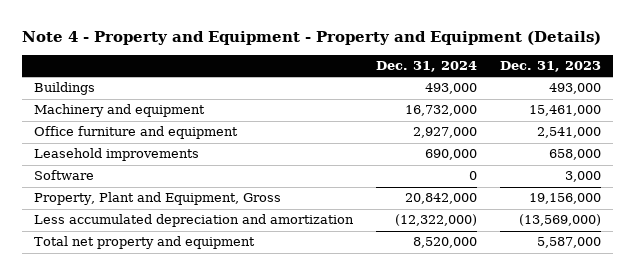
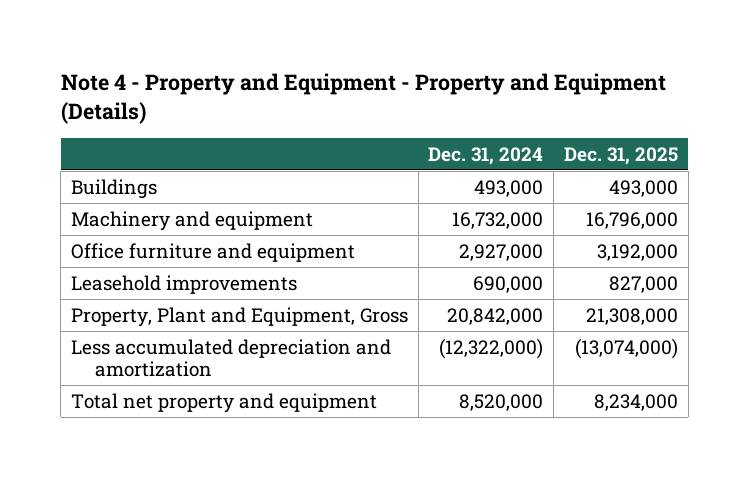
[500,61,602,73] Dec. 31, 2023 -> none
none -> [563,146,678,165] Dec. 31, 2025
[33,170,94,181] Software -> none

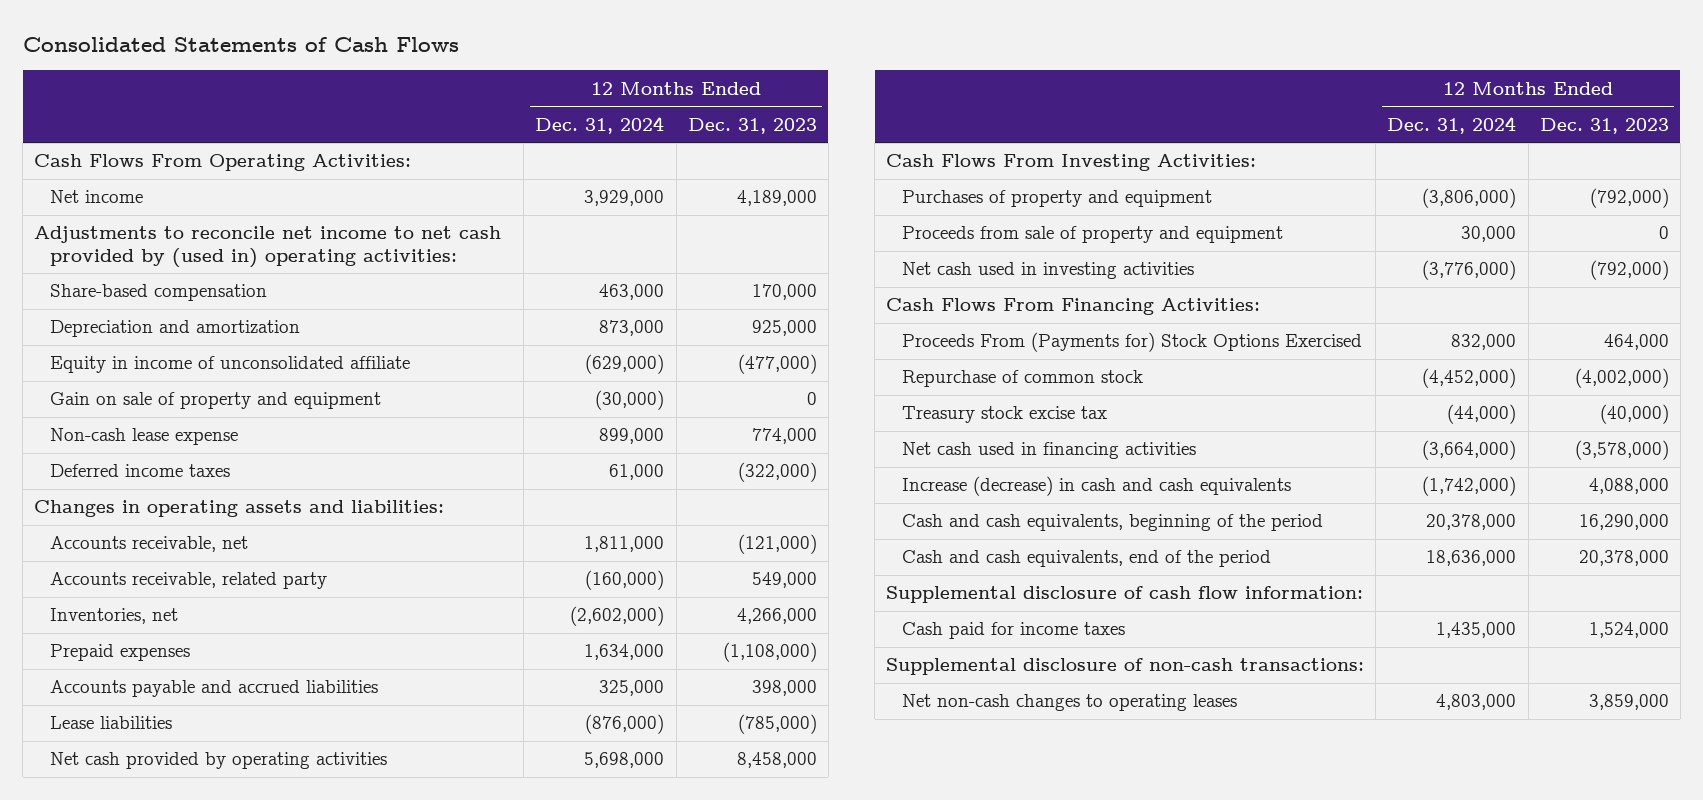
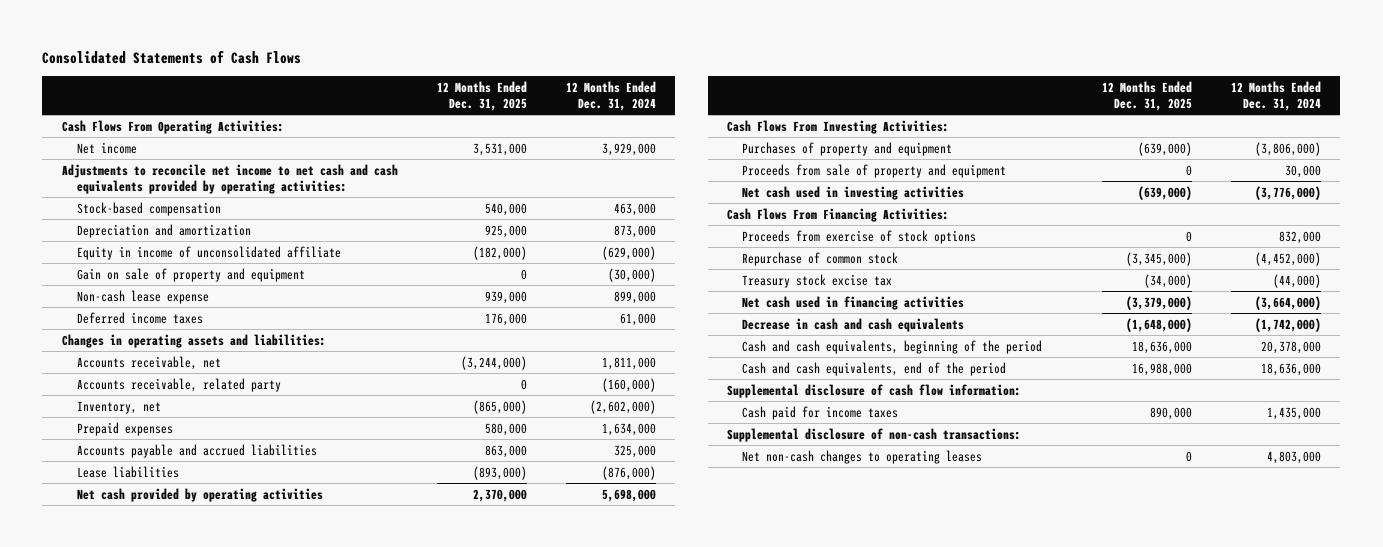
[687,117,817,134] Dec. 31, 2023 -> none
none -> [436,80,527,111] 12 Months Ended Dec. 31, 2025
[34,226,502,268] Adjustments to reconcile net income to net cash provided by (used in) operating activities: -> [61,163,398,194] Adjustments to reconcile net income to net cash and cash equivalents provided by operating activities:
[49,284,267,302] Share-based compensation -> [77,201,222,216] Stock-based compensation
[49,608,178,625] Inventories, net -> [77,400,162,414] Inventory, net
[901,332,1362,353] Proceeds From (Payments for) Stock Options Exercised -> [742,229,977,244] Proceeds from exercise of stock options
[901,476,1291,497] Increase (decrease) in cash and cash equivalents -> [742,317,965,332] Decrease in cash and cash equivalents

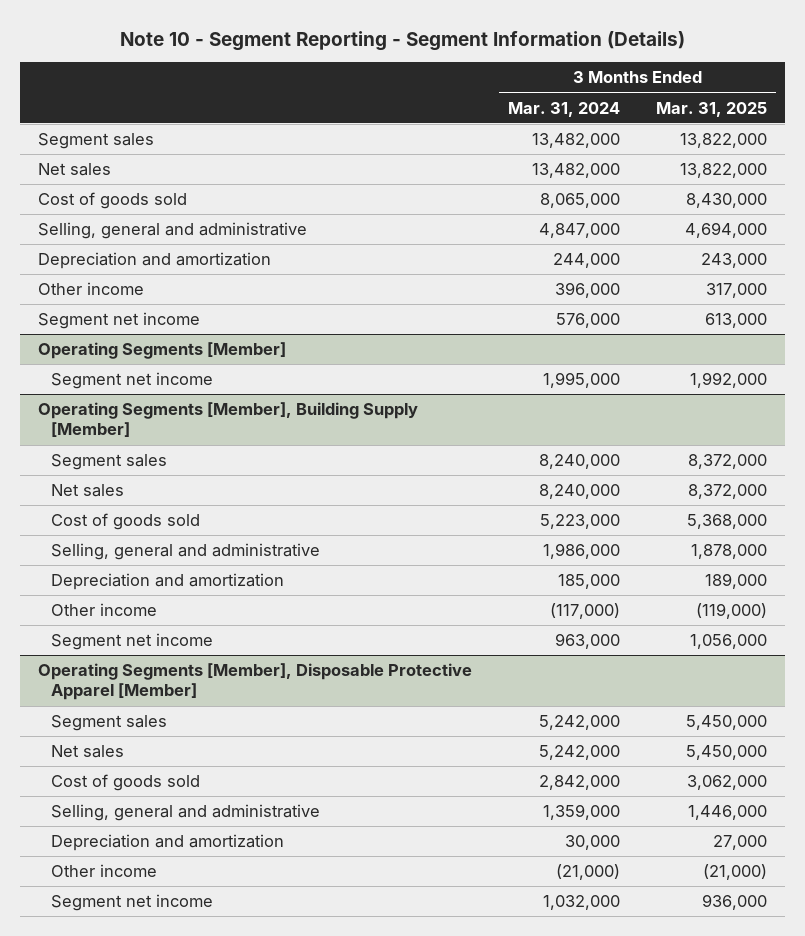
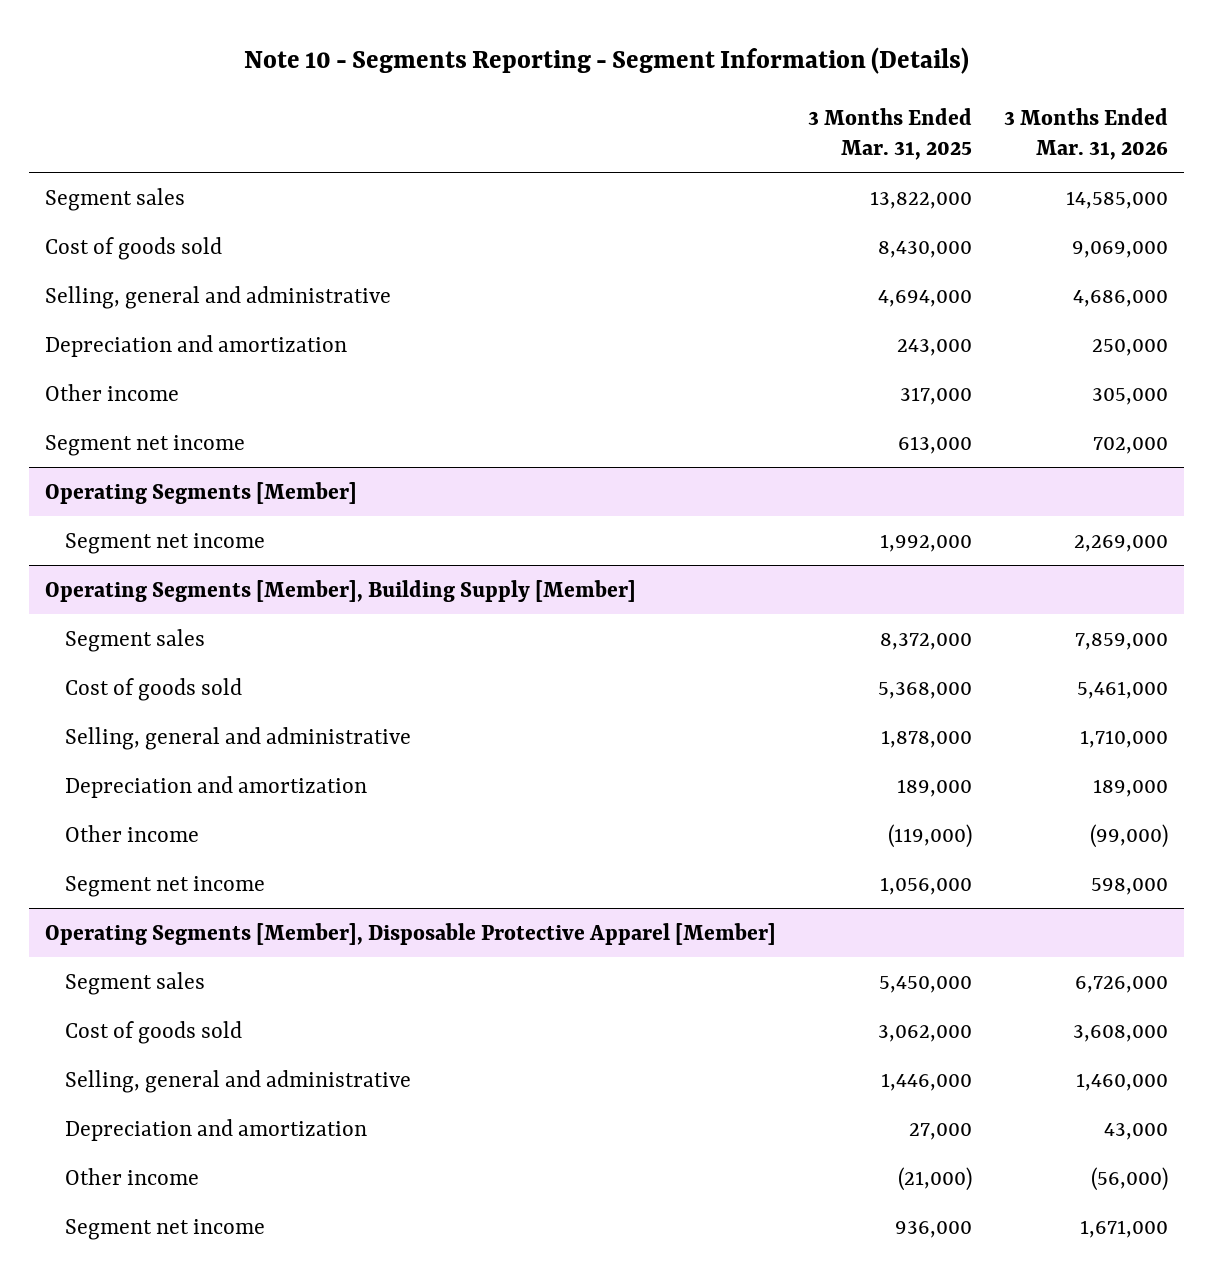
[119,30,685,51] Note 10 - Segment Reporting - Segment Information (Details) -> [243,46,969,74] Note 10 - Segments Reporting - Segment Information (Details)
[508,101,621,117] Mar. 31, 2024 -> none
none -> [1004,107,1169,160] 3 Months Ended Mar. 31, 2026
[37,163,111,177] Net sales -> none
[51,484,125,498] Net sales -> none
[51,745,125,759] Net sales -> none

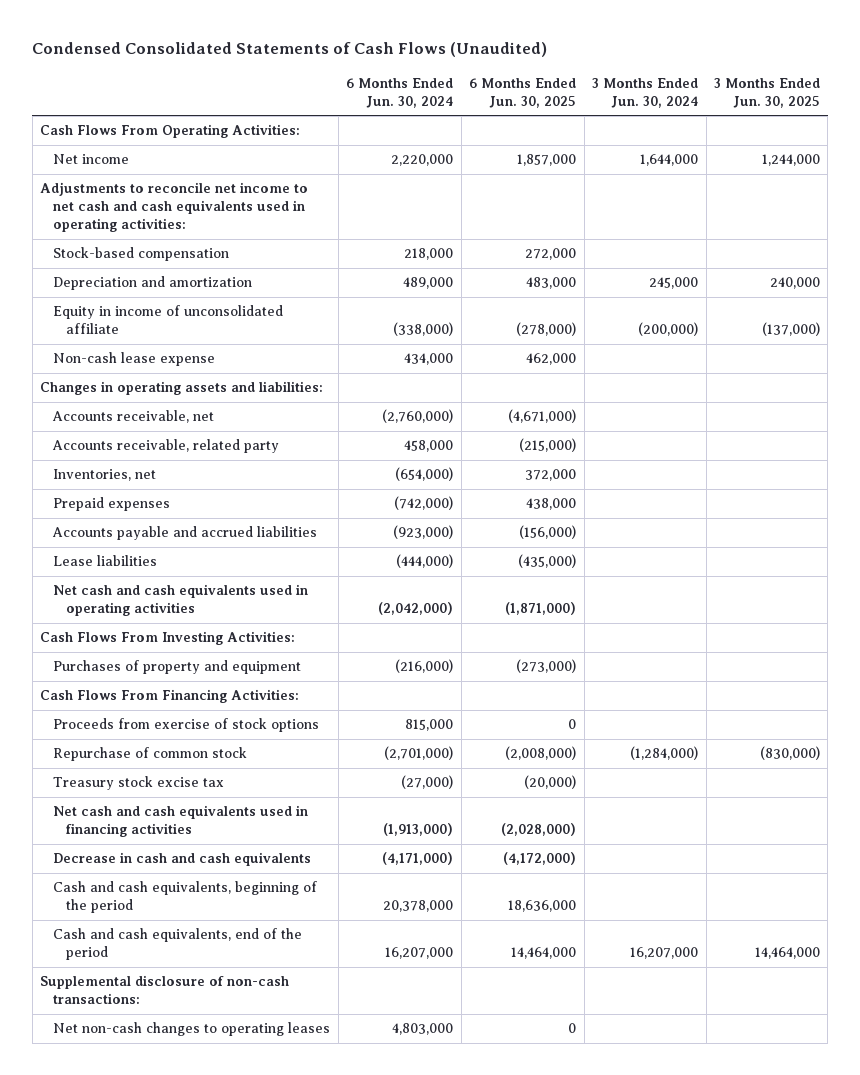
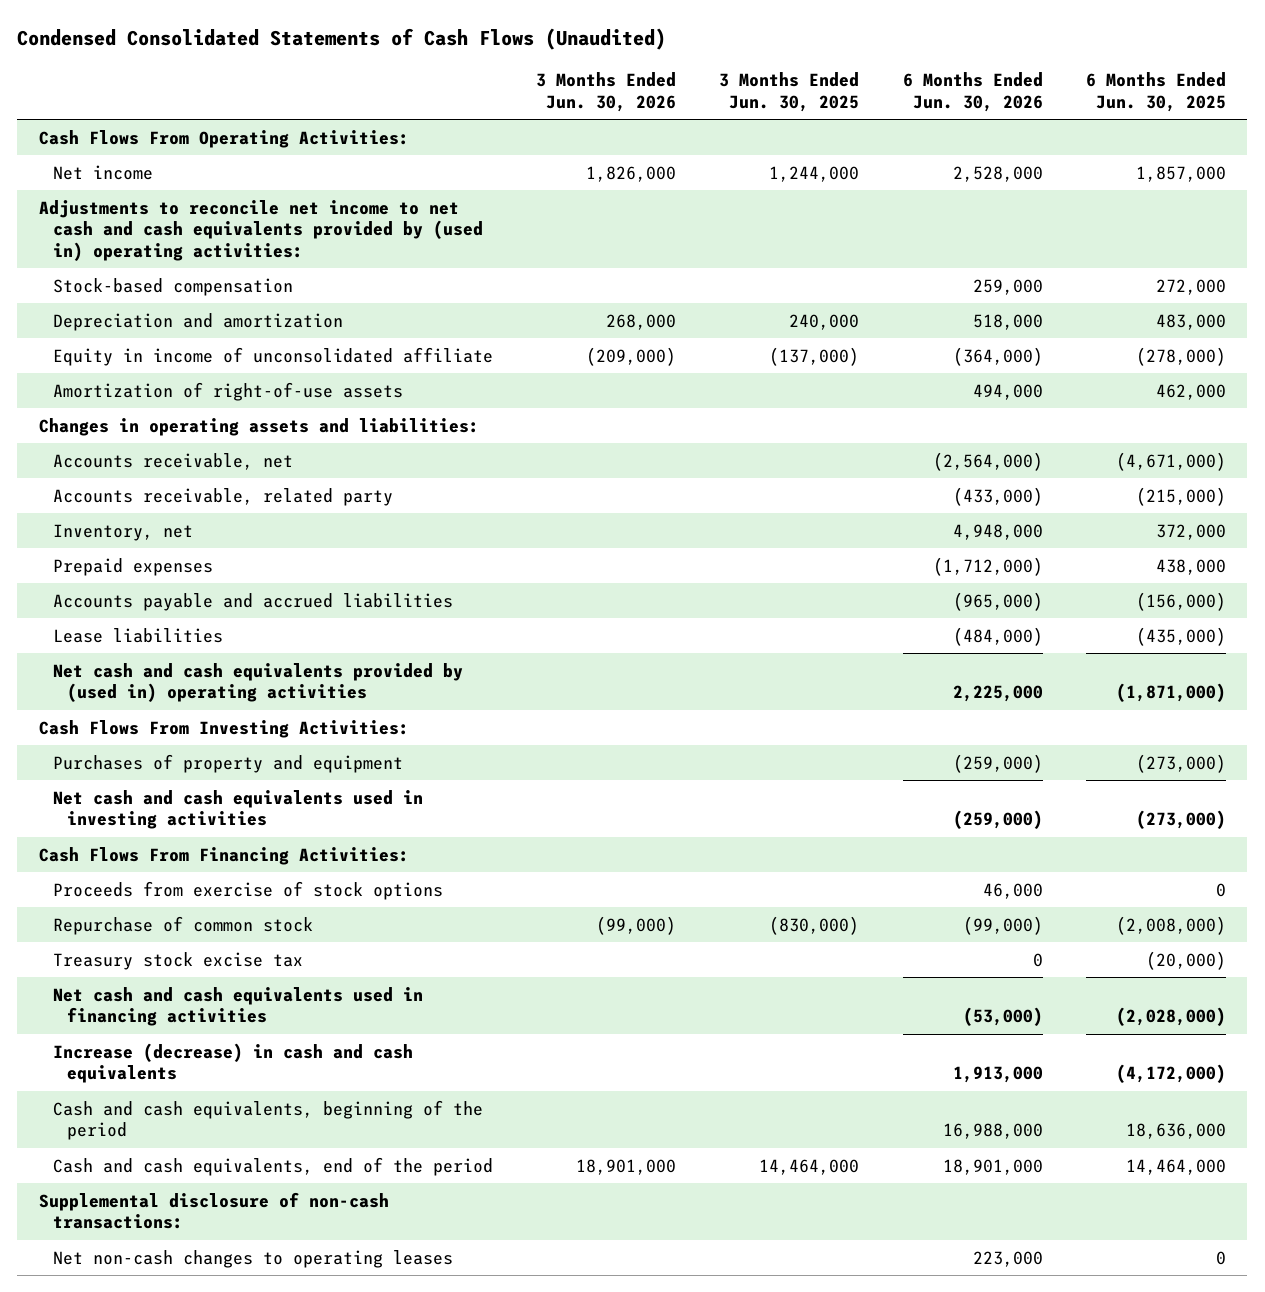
[346,77,454,108] 6 Months Ended Jun. 30, 2024 -> none
[592,77,699,108] 3 Months Ended Jun. 30, 2024 -> none
none -> [536,71,677,112] 3 Months Ended Jun. 30, 2026
none -> [902,71,1043,112] 6 Months Ended Jun. 30, 2026
[40,182,309,233] Adjustments to reconcile net income to net cash and cash equivalents used in operating activities: -> [38,199,484,262] Adjustments to reconcile net income to net cash and cash equivalents provided by (used in) operating activities:
[53,352,216,367] Non-cash lease expense -> [53,381,404,401] Amortization of right-of-use assets
[53,469,157,482] Inventories, net -> [53,523,194,541] Inventory, net
[53,584,309,617] Net cash and cash equivalents used in operating activities -> [53,662,464,703] Net cash and cash equivalents provided by (used in) operating activities
none -> [53,789,424,830] Net cash and cash equivalents used in investing activities
[53,852,312,867] Decrease in cash and cash equivalents -> [53,1042,414,1084] Increase (decrease) in cash and cash equivalents

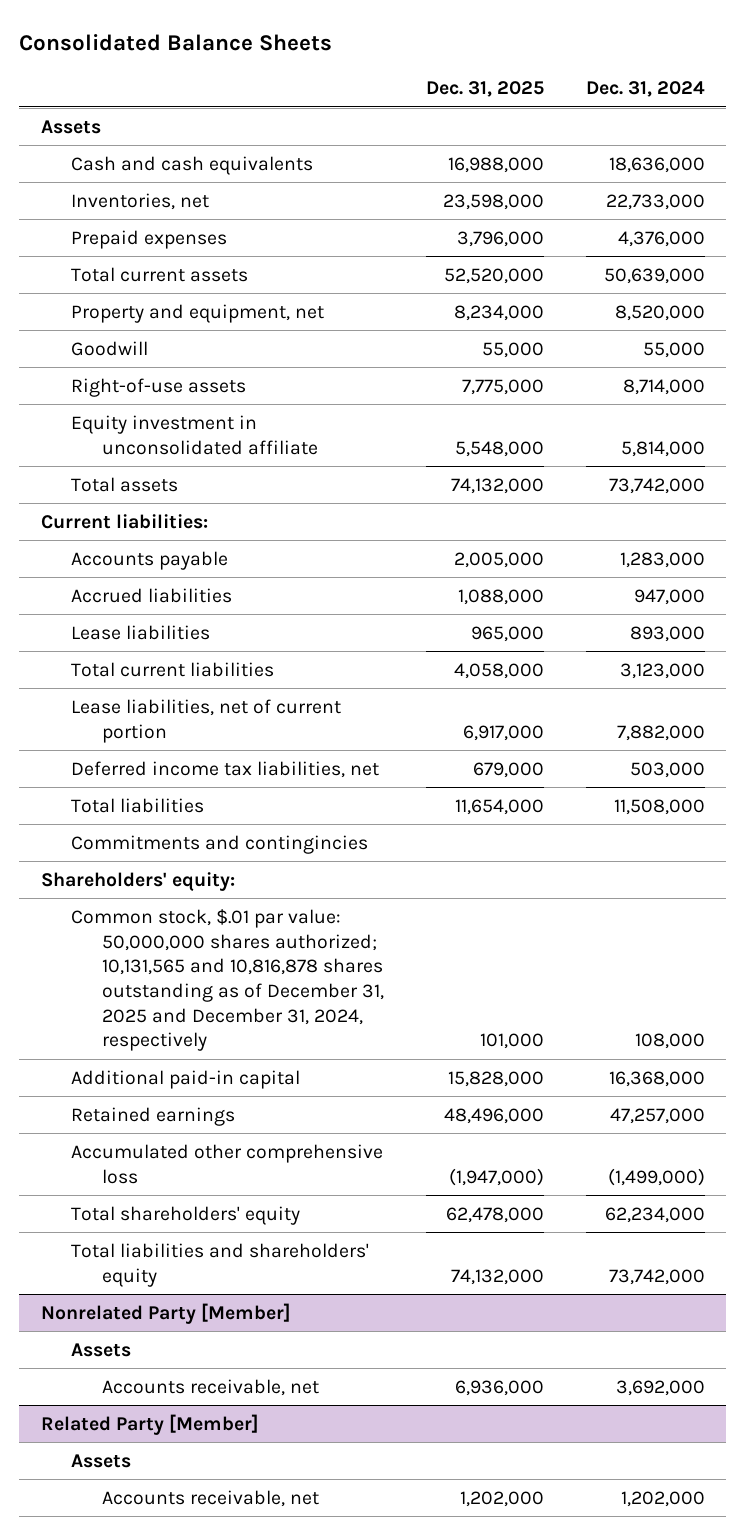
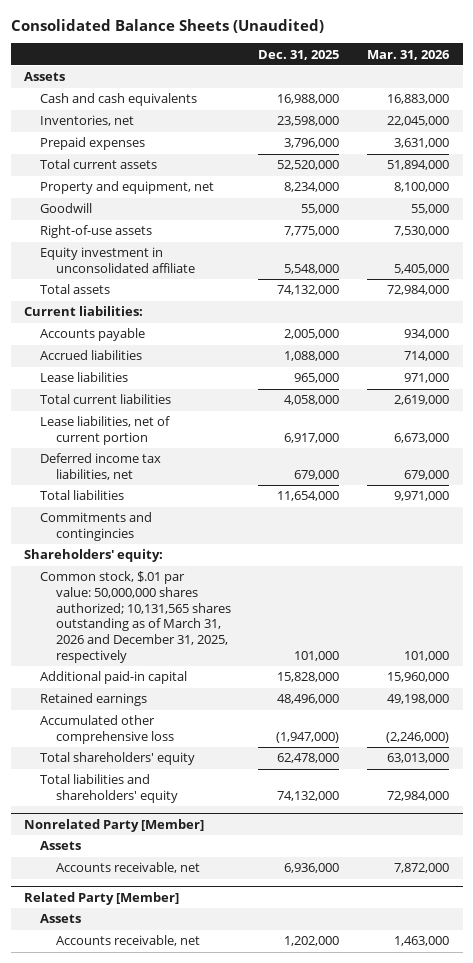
[19,33,333,51] Consolidated Balance Sheets -> [10,18,324,33] Consolidated Balance Sheets (Unaudited)
[586,81,706,98] Dec. 31, 2024 -> none
none -> [366,49,450,60] Mar. 31, 2026
[71,908,384,1052] Common stock, $.01 par value: 50,000,000 shares authorized; 10,131,565 and 10,816,878 shares outstanding as of December 31, 2025 and December 31, 2024, respectively -> [40,571,232,663] Common stock, $.01 par value: 50,000,000 shares authorized; 10,131,565 shares outstanding as of March 31, 2026 and December 31, 2025, respectively

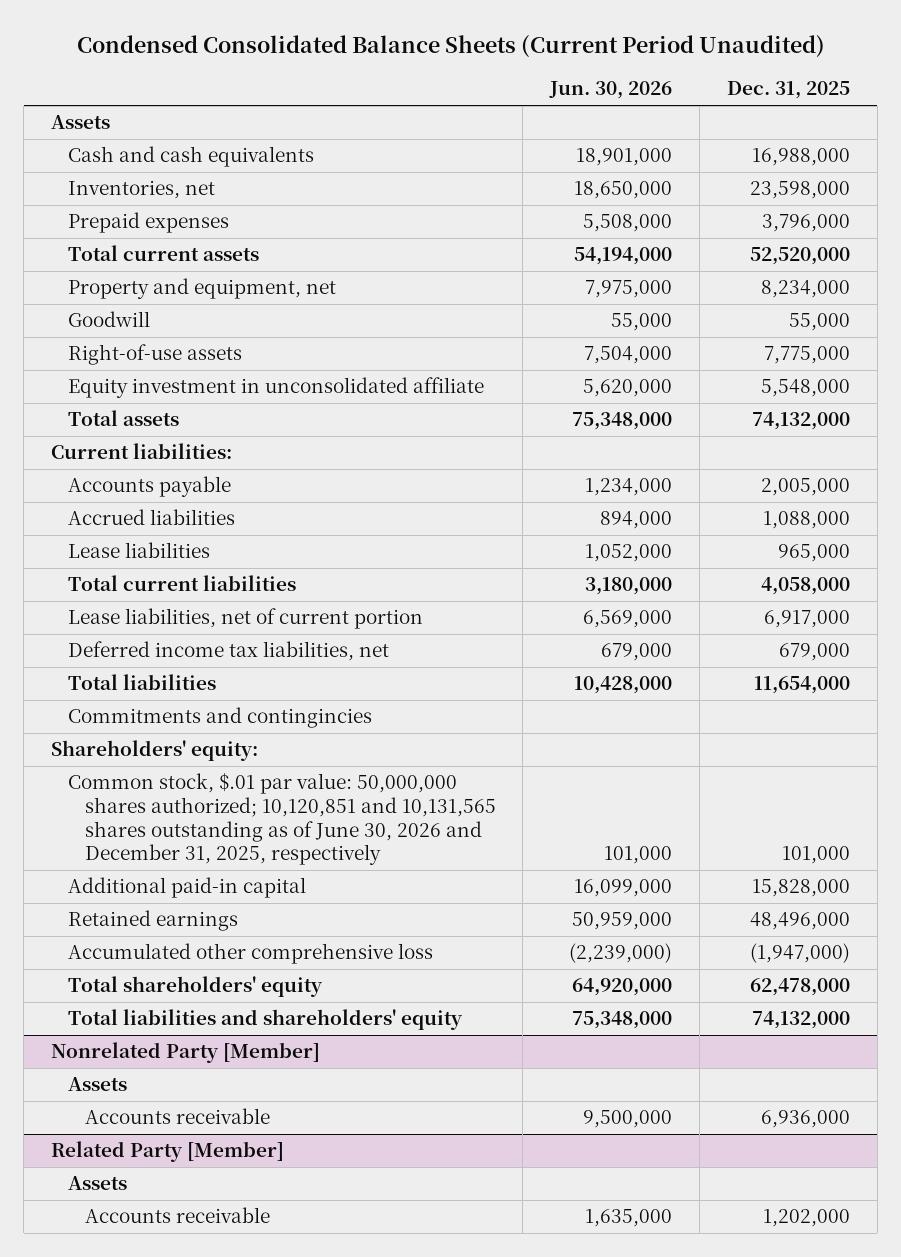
[10,18,324,33] Consolidated Balance Sheets (Unaudited) -> [76,35,825,59] Condensed Consolidated Balance Sheets (Current Period Unaudited)
[366,49,450,60] Mar. 31, 2026 -> none
none -> [549,81,673,100] Jun. 30, 2026
[40,571,232,663] Common stock, $.01 par value: 50,000,000 shares authorized; 10,131,565 shares outstanding as of March 31, 2026 and December 31, 2025, respectively -> [67,773,496,866] Common stock, $.01 par value: 50,000,000 shares authorized; 10,120,851 and 10,131,565 shares outstanding as of June 30, 2026 and December 31, 2025, respectively
[56,862,201,874] Accounts receivable, net -> [84,1108,270,1125] Accounts receivable
[56,935,201,947] Accounts receivable, net -> [84,1207,270,1224] Accounts receivable

